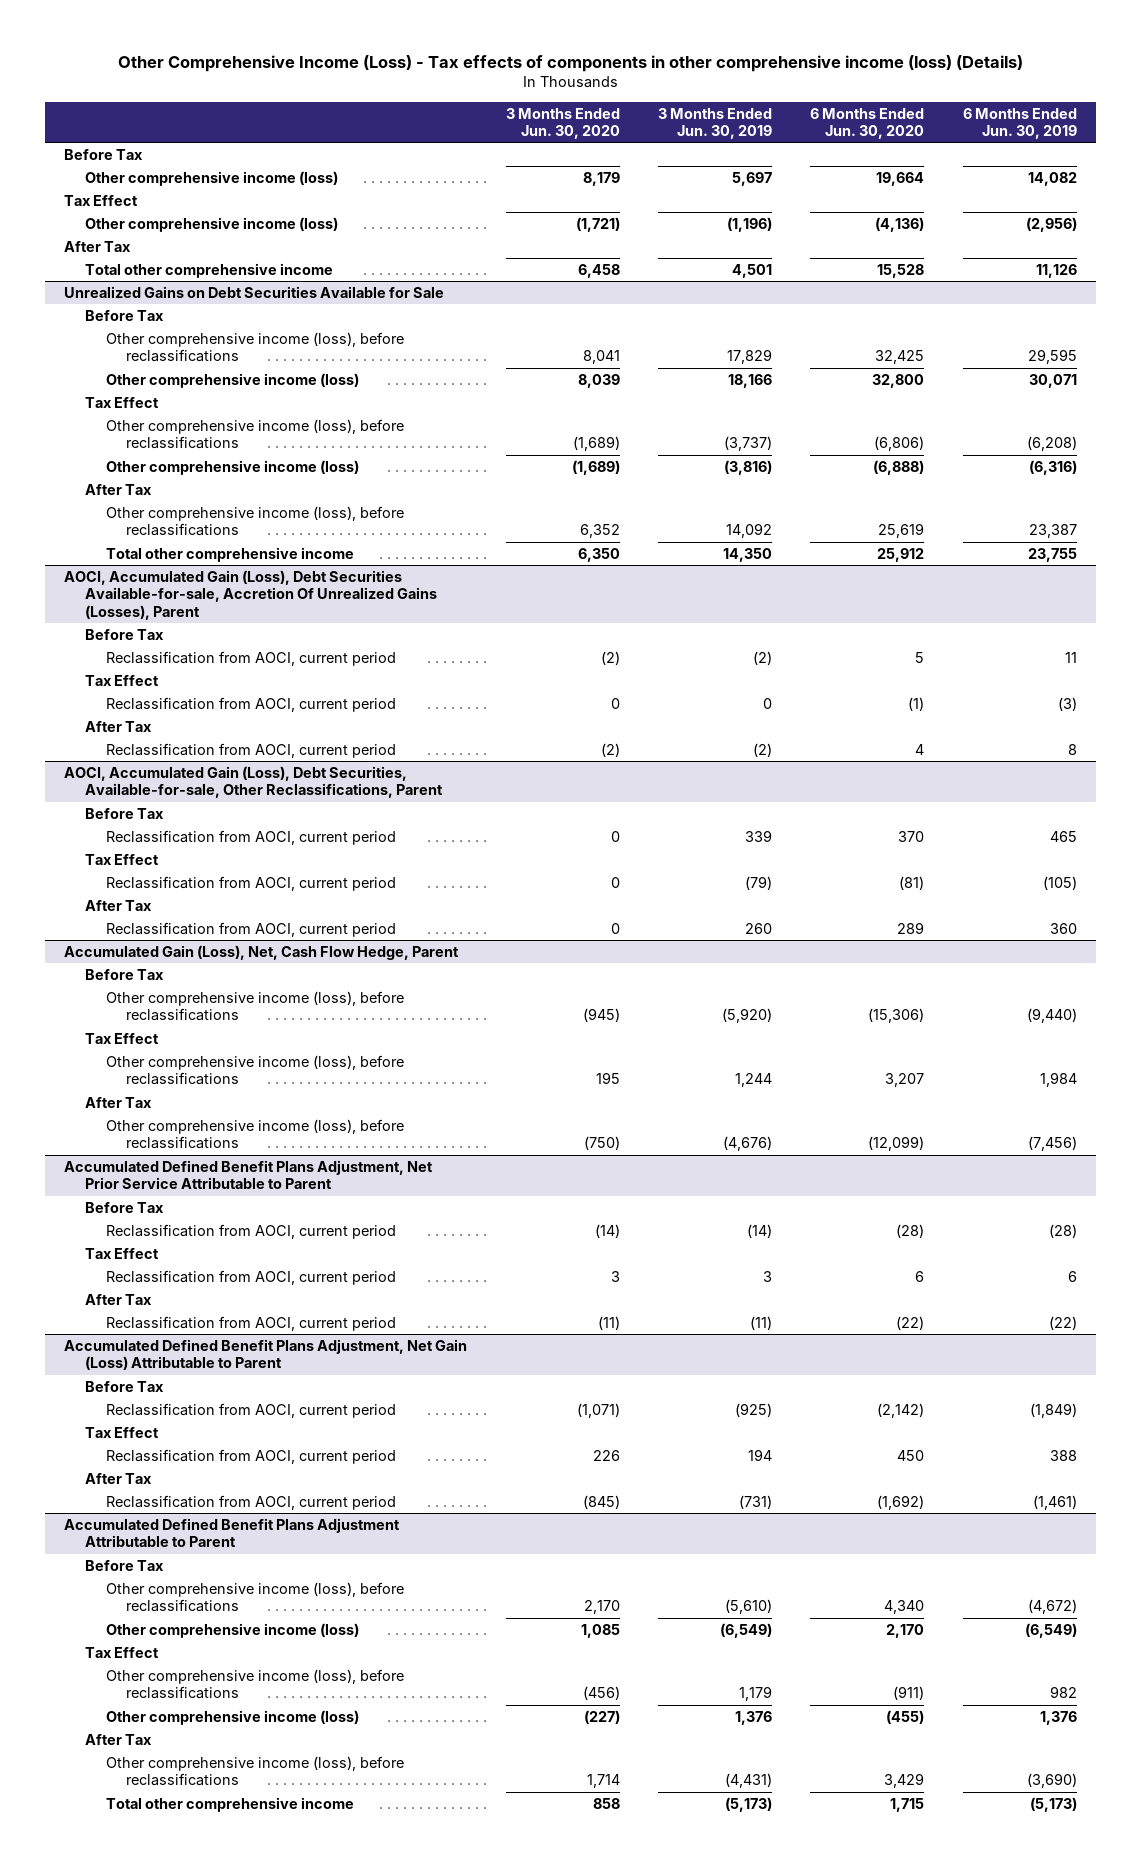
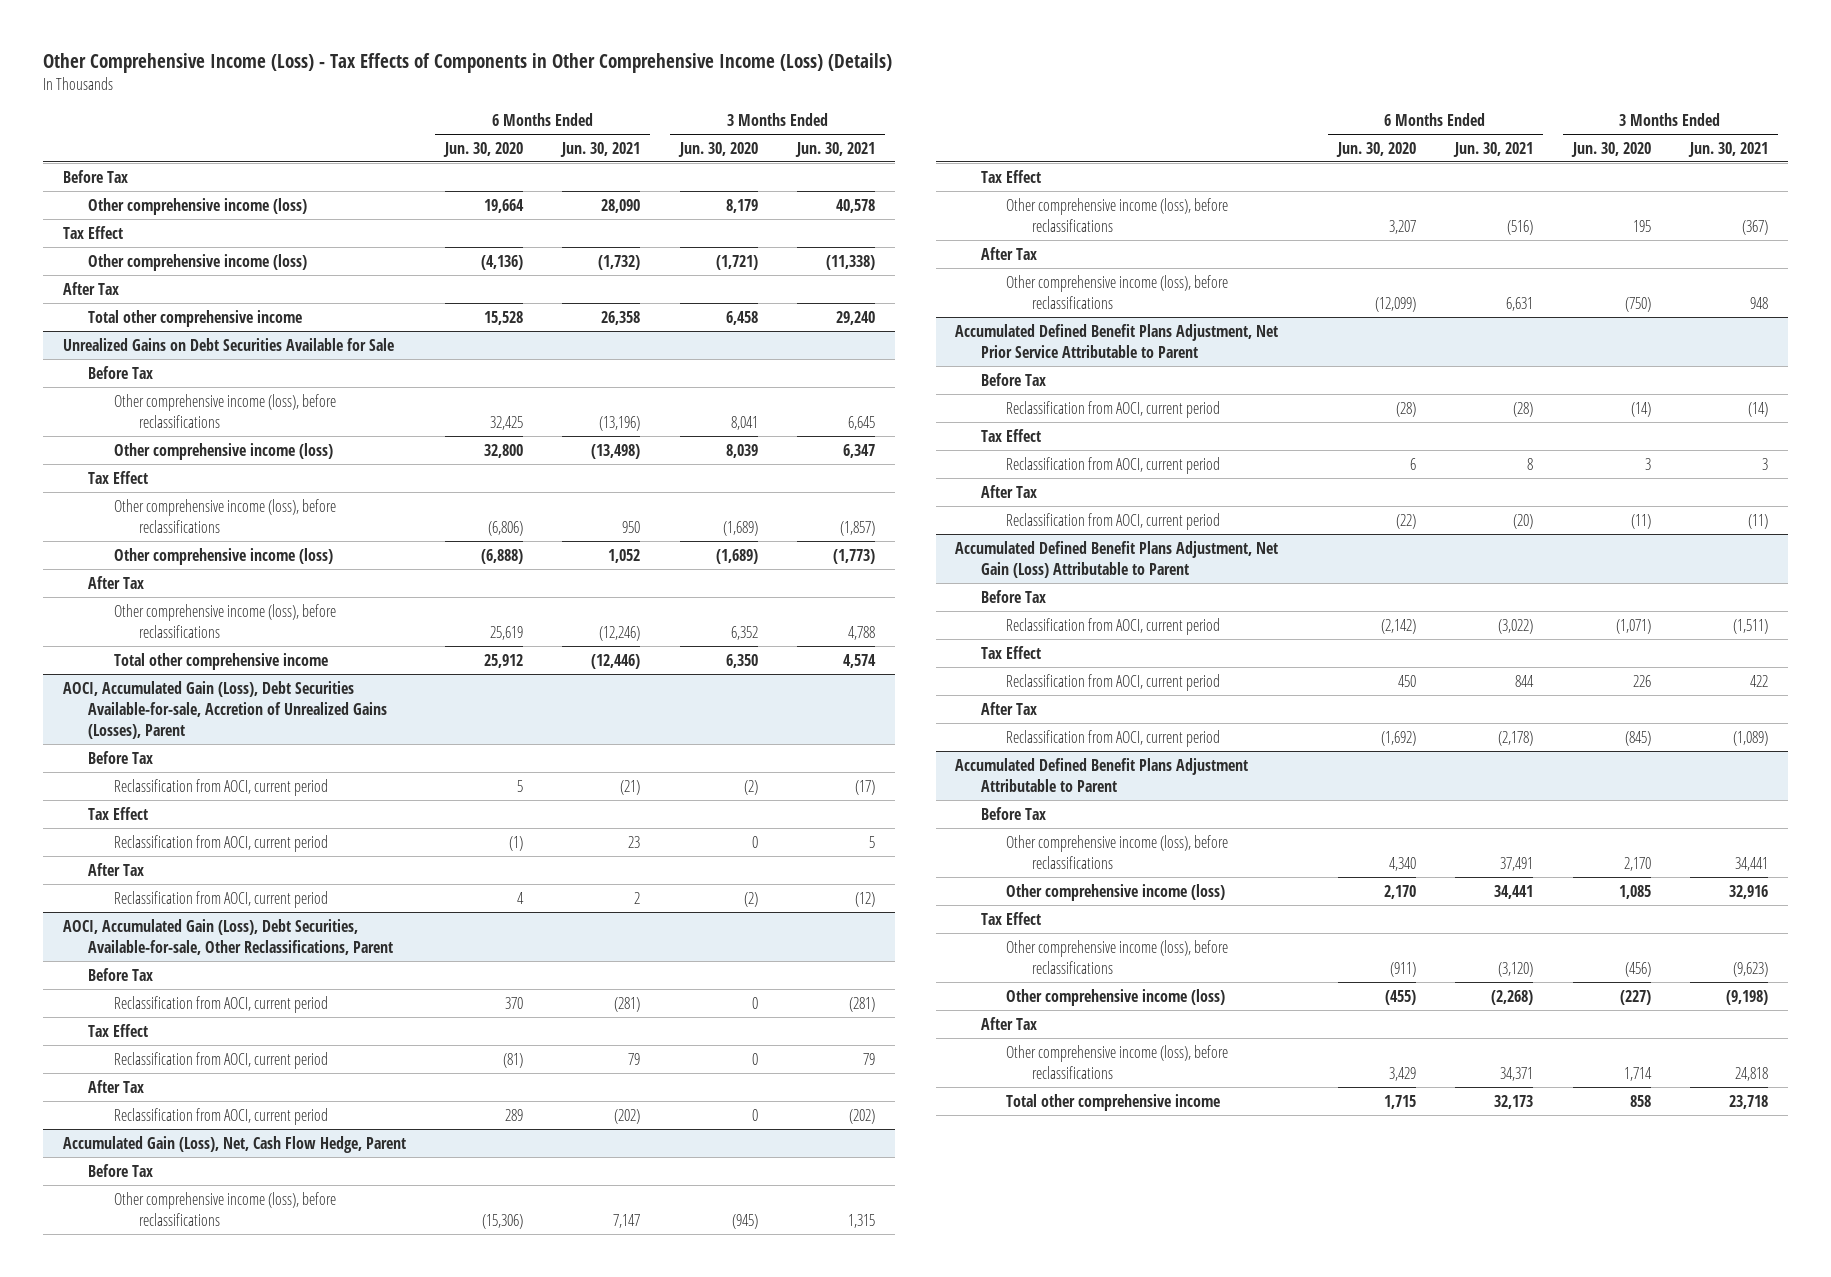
[117,54,1023,72] Other Comprehensive Income (Loss) - Tax effects of components in other comprehensive income (loss) (Details) -> [42,53,892,74] Other Comprehensive Income (Loss) - Tax Effects of Components in Other Comprehensive Income (Loss) (Details)
[658,107,773,139] 3 Months Ended Jun. 30, 2019 -> none
[962,107,1077,139] 6 Months Ended Jun. 30, 2019 -> none
none -> [560,141,641,157] Jun. 30, 2021
none -> [795,141,876,157] Jun. 30, 2021
[64,569,438,620] AOCI, Accumulated Gain (Loss), Debt Securities Available-for-sale, Accretion Of Unrealized Gains (Losses), Parent -> [62,680,388,739] AOCI, Accumulated Gain (Loss), Debt Securities Available-for-sale, Accretion of Unrealized Gains (Losses), Parent

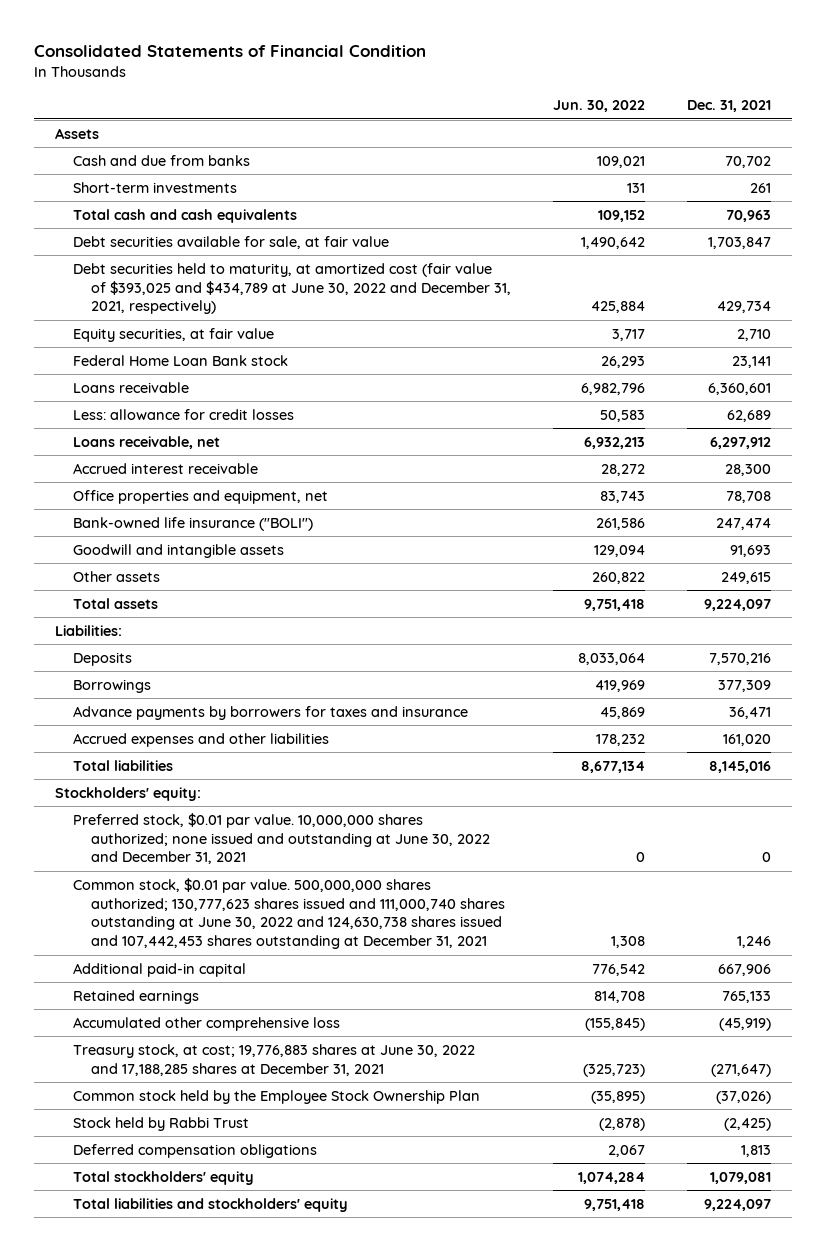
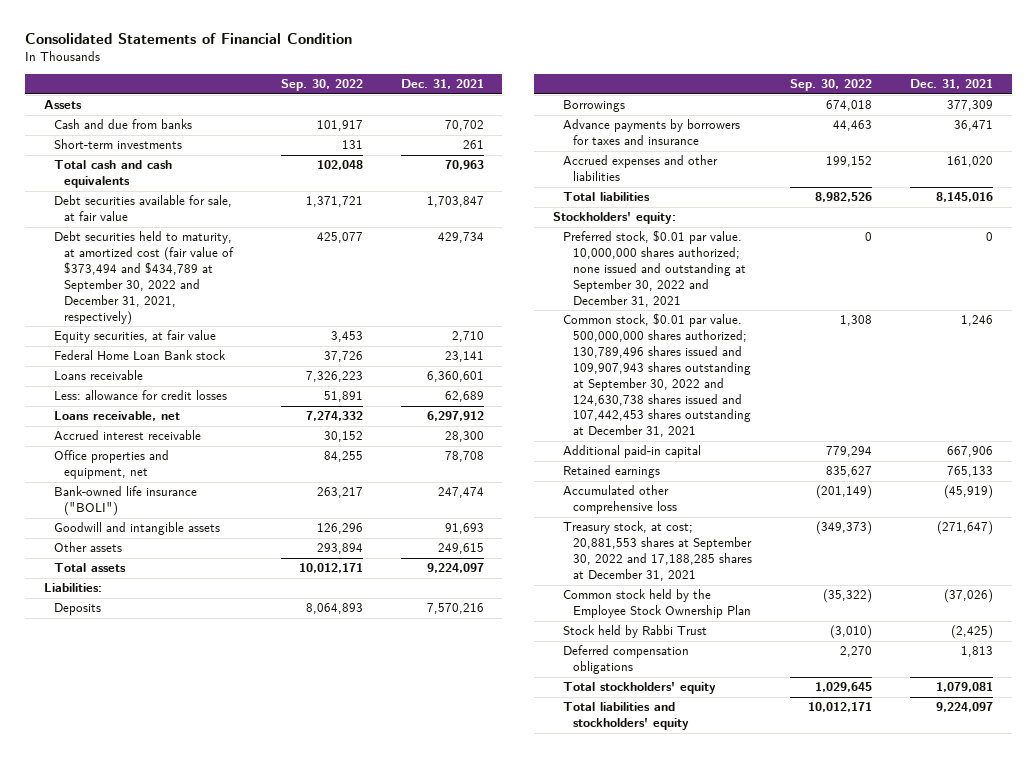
[553,100,646,113] Jun. 30, 2022 -> none
none -> [280,79,363,92] Sep. 30, 2022
[73,262,512,315] Debt securities held to maturity, at amortized cost (fair value of $393,025 and $434,789 at June 30, 2022 and December 31, 2021, respectively) -> [53,231,235,325] Debt securities held to maturity, at amortized cost (fair value of $373,494 and $434,789 at September 30, 2022 and December 31, 2021, respectively)
[73,812,491,865] Preferred stock, $0.01 par value. 10,000,000 shares authorized; none issued and outstanding at June 30, 2022 and December 31, 2021 -> [563,230,747,307] Preferred stock, $0.01 par value. 10,000,000 shares authorized; none issued and outstanding at September 30, 2022 and December 31, 2021
[73,877,506,950] Common stock, $0.01 par value. 500,000,000 shares authorized; 130,777,623 shares issued and 111,000,740 shares outstanding at June 30, 2022 and 124,630,738 shares issued and 107,442,453 shares outstanding at December 31, 2021 -> [563,313,752,438] Common stock, $0.01 par value. 500,000,000 shares authorized; 130,789,496 shares issued and 109,907,943 shares outstanding at September 30, 2022 and 124,630,738 shares issued and 107,442,453 shares outstanding at December 31, 2021
[73,1043,476,1076] Treasury stock, at cost; 19,776,883 shares at June 30, 2022 and 17,188,285 shares at December 31, 2021 -> [563,521,753,581] Treasury stock, at cost; 20,881,553 shares at September 30, 2022 and 17,188,285 shares at December 31, 2021

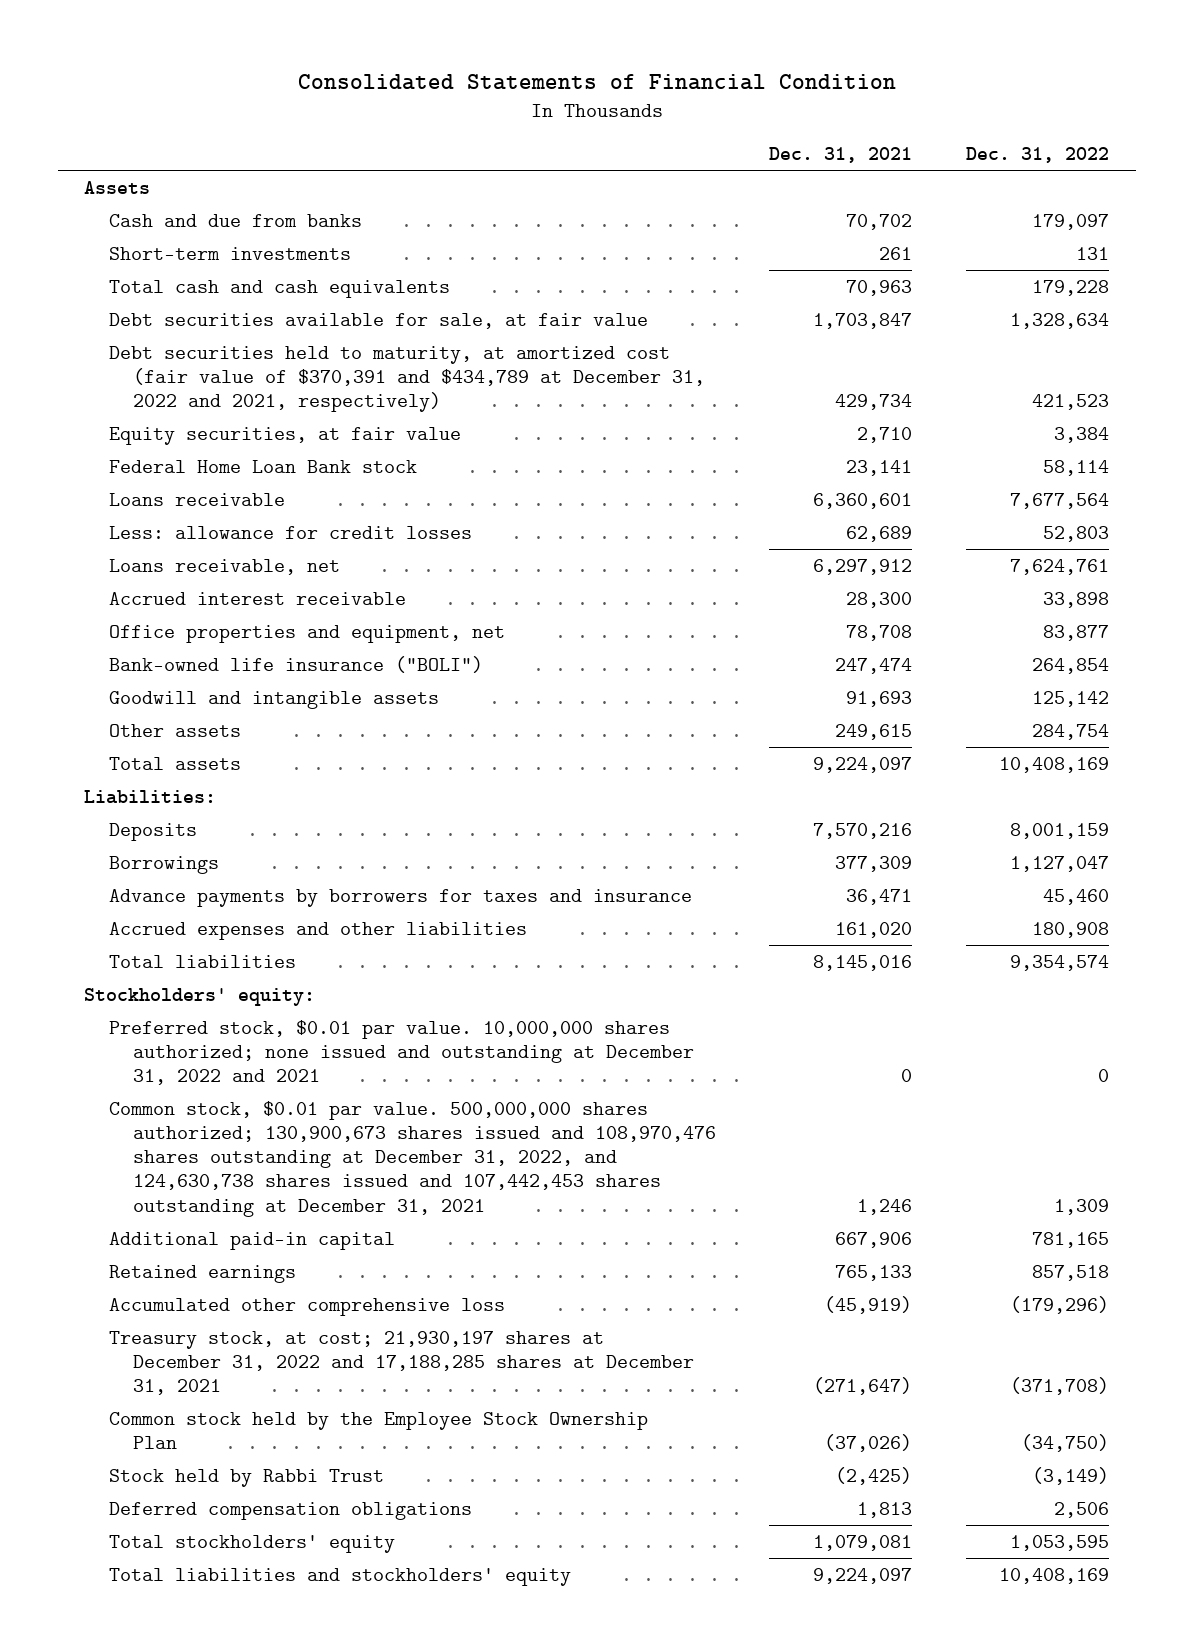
[280,79,363,92] Sep. 30, 2022 -> none
none -> [965,147,1109,164] Dec. 31, 2022
[53,231,235,325] Debt securities held to maturity, at amortized cost (fair value of $373,494 and $434,789 at September 30, 2022 and December 31, 2021, respectively) -> [108,345,705,413] Debt securities held to maturity, at amortized cost (fair value of $370,391 and $434,789 at December 31, 2022 and 2021, respectively)
[563,230,747,307] Preferred stock, $0.01 par value. 10,000,000 shares authorized; none issued and outstanding at September 30, 2022 and December 31, 2021 -> [108,1019,694,1086] Preferred stock, $0.01 par value. 10,000,000 shares authorized; none issued and outstanding at December 31, 2022 and 2021
[563,313,752,438] Common stock, $0.01 par value. 500,000,000 shares authorized; 130,789,496 shares issued and 109,907,943 shares outstanding at September 30, 2022 and 124,630,738 shares issued and 107,442,453 shares outstanding at December 31, 2021 -> [108,1100,716,1217] Common stock, $0.01 par value. 500,000,000 shares authorized; 130,900,673 shares issued and 108,970,476 shares outstanding at December 31, 2022, and 124,630,738 shares issued and 107,442,453 shares outstanding at December 31, 2021
[563,521,753,581] Treasury stock, at cost; 20,881,553 shares at September 30, 2022 and 17,188,285 shares at December 31, 2021 -> [108,1330,694,1396] Treasury stock, at cost; 21,930,197 shares at December 31, 2022 and 17,188,285 shares at December 31, 2021

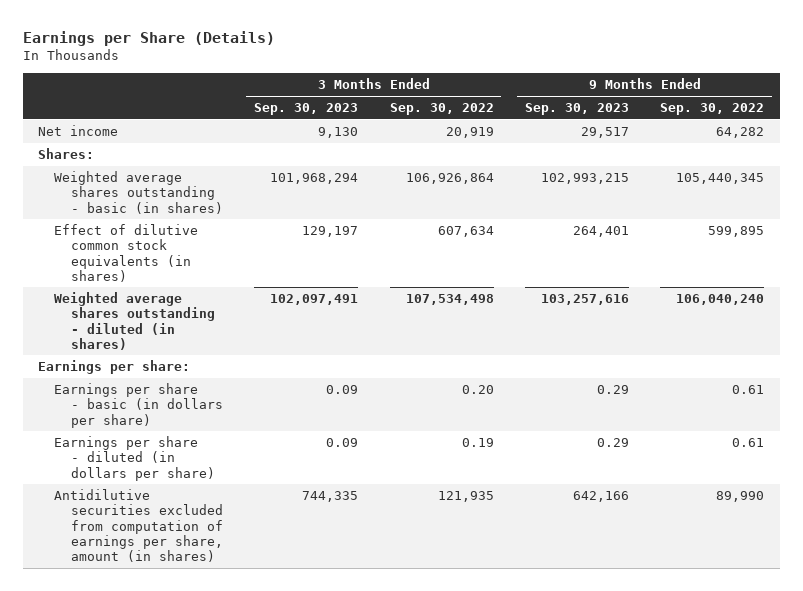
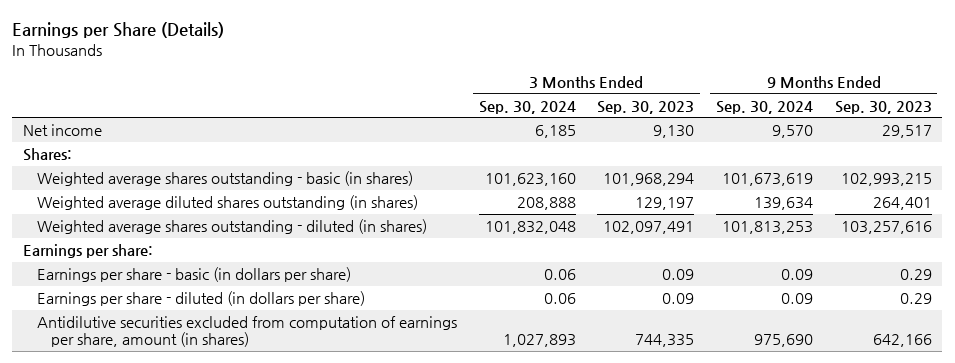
[389,103,494,116] Sep. 30, 2022 -> none
[660,103,765,116] Sep. 30, 2022 -> none
none -> [478,100,576,114] Sep. 30, 2024
none -> [715,100,813,114] Sep. 30, 2024
[54,224,199,282] Effect of dilutive common stock equivalents (in shares) -> [36,194,418,210] Weighted average diluted shares outstanding (in shares)

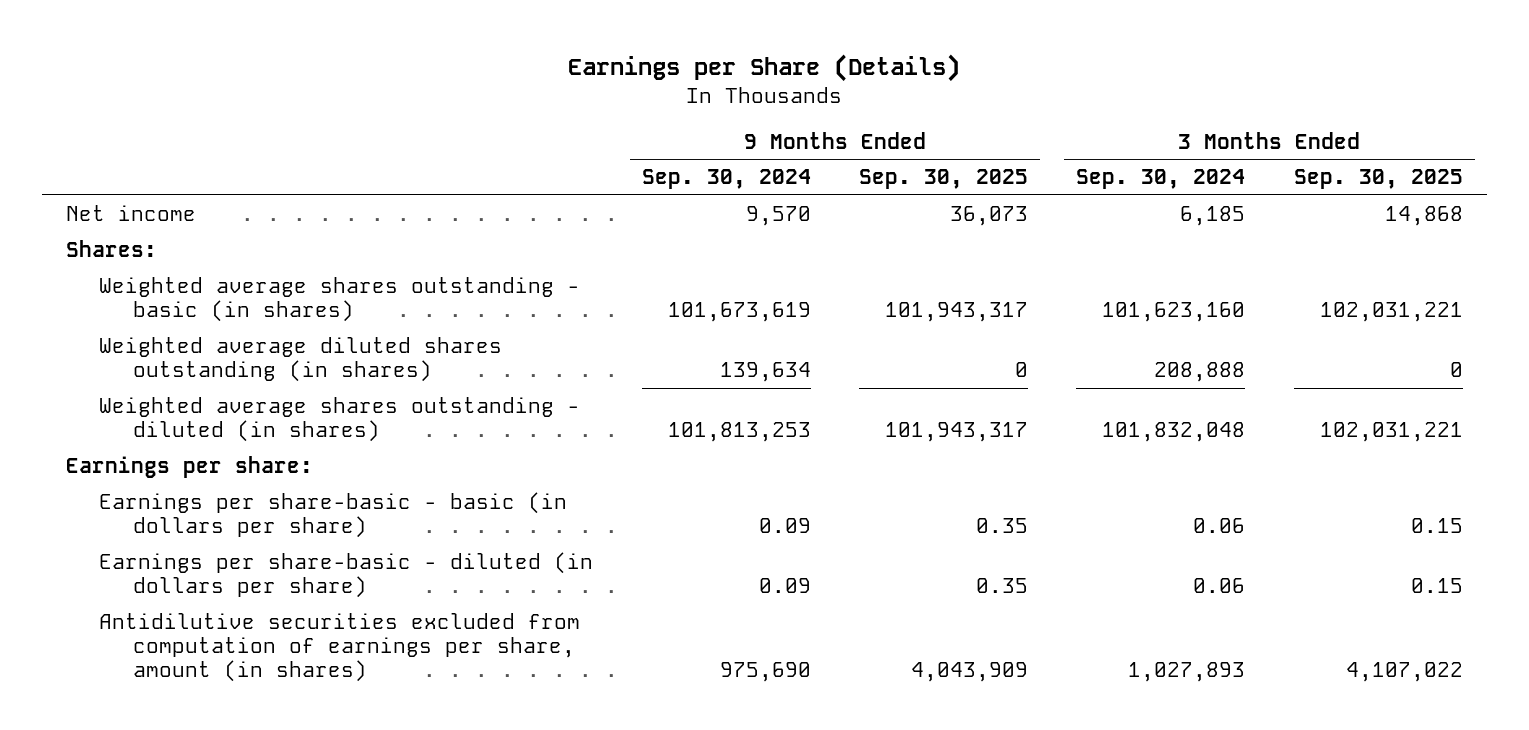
[597,100,695,114] Sep. 30, 2023 -> none
[834,100,932,114] Sep. 30, 2023 -> none
none -> [859,169,1029,190] Sep. 30, 2025
none -> [1293,169,1463,190] Sep. 30, 2025
[36,266,351,282] Earnings per share - basic (in dollars per share) -> [99,492,568,539] Earnings per share-basic - basic (in dollars per share)
[36,290,365,306] Earnings per share - diluted (in dollars per share) -> [99,552,594,599] Earnings per share-basic - diluted (in dollars per share)

